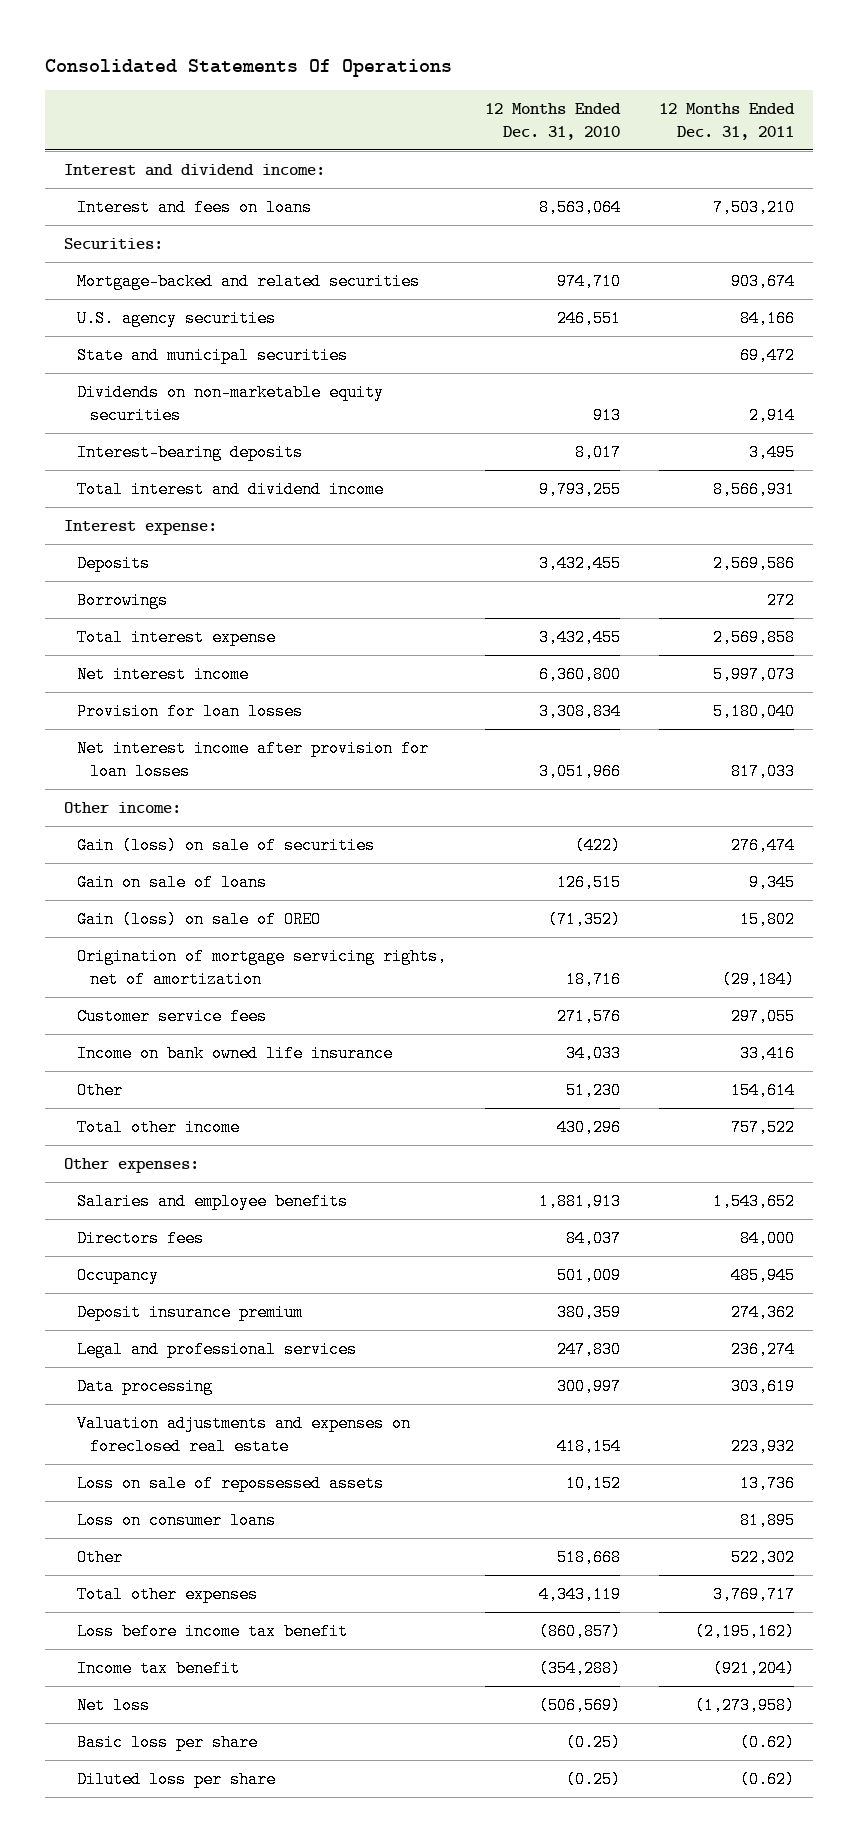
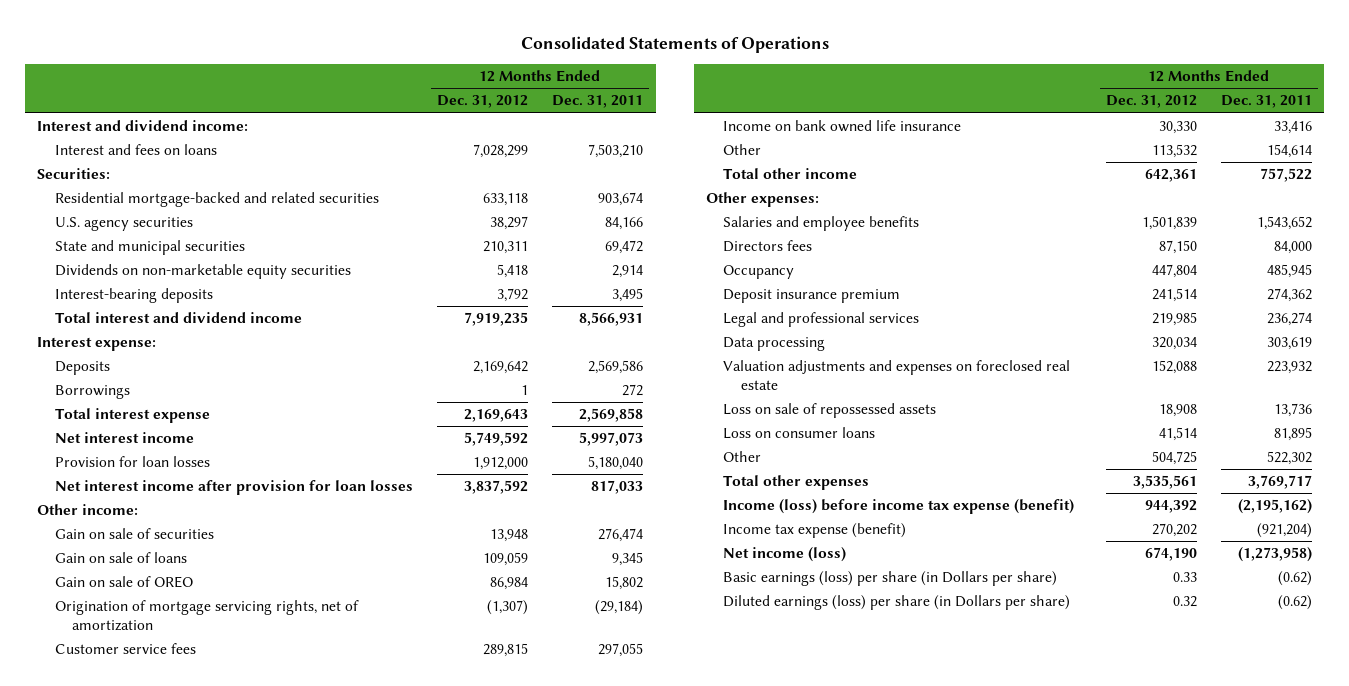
[44,59,452,78] Consolidated Statements Of Operations -> [520,35,829,53] Consolidated Statements of Operations
[484,102,621,140] 12 Months Ended Dec. 31, 2010 -> none
none -> [436,95,528,109] Dec. 31, 2012
[76,272,420,290] Mortgage-backed and related securities -> [54,192,379,208] Residential mortgage-backed and related securities
[76,836,375,854] Gain (loss) on sale of securities -> [54,528,214,540] Gain on sale of securities
[76,910,321,928] Gain (loss) on sale of OREO -> [54,576,193,589] Gain on sale of OREO
[76,1622,348,1640] Loss before income tax benefit -> [723,499,1075,515] Income (loss) before income tax expense (benefit)
[76,1659,240,1677] Income tax benefit -> [723,523,907,539] Income tax expense (benefit)
[76,1696,150,1714] Net loss -> [723,547,847,563] Net income (loss)
[76,1733,258,1751] Basic loss per share -> [723,571,1058,587] Basic earnings (loss) per share (in Dollars per share)
[76,1770,276,1788] Diluted loss per share -> [723,595,1071,611] Diluted earnings (loss) per share (in Dollars per share)

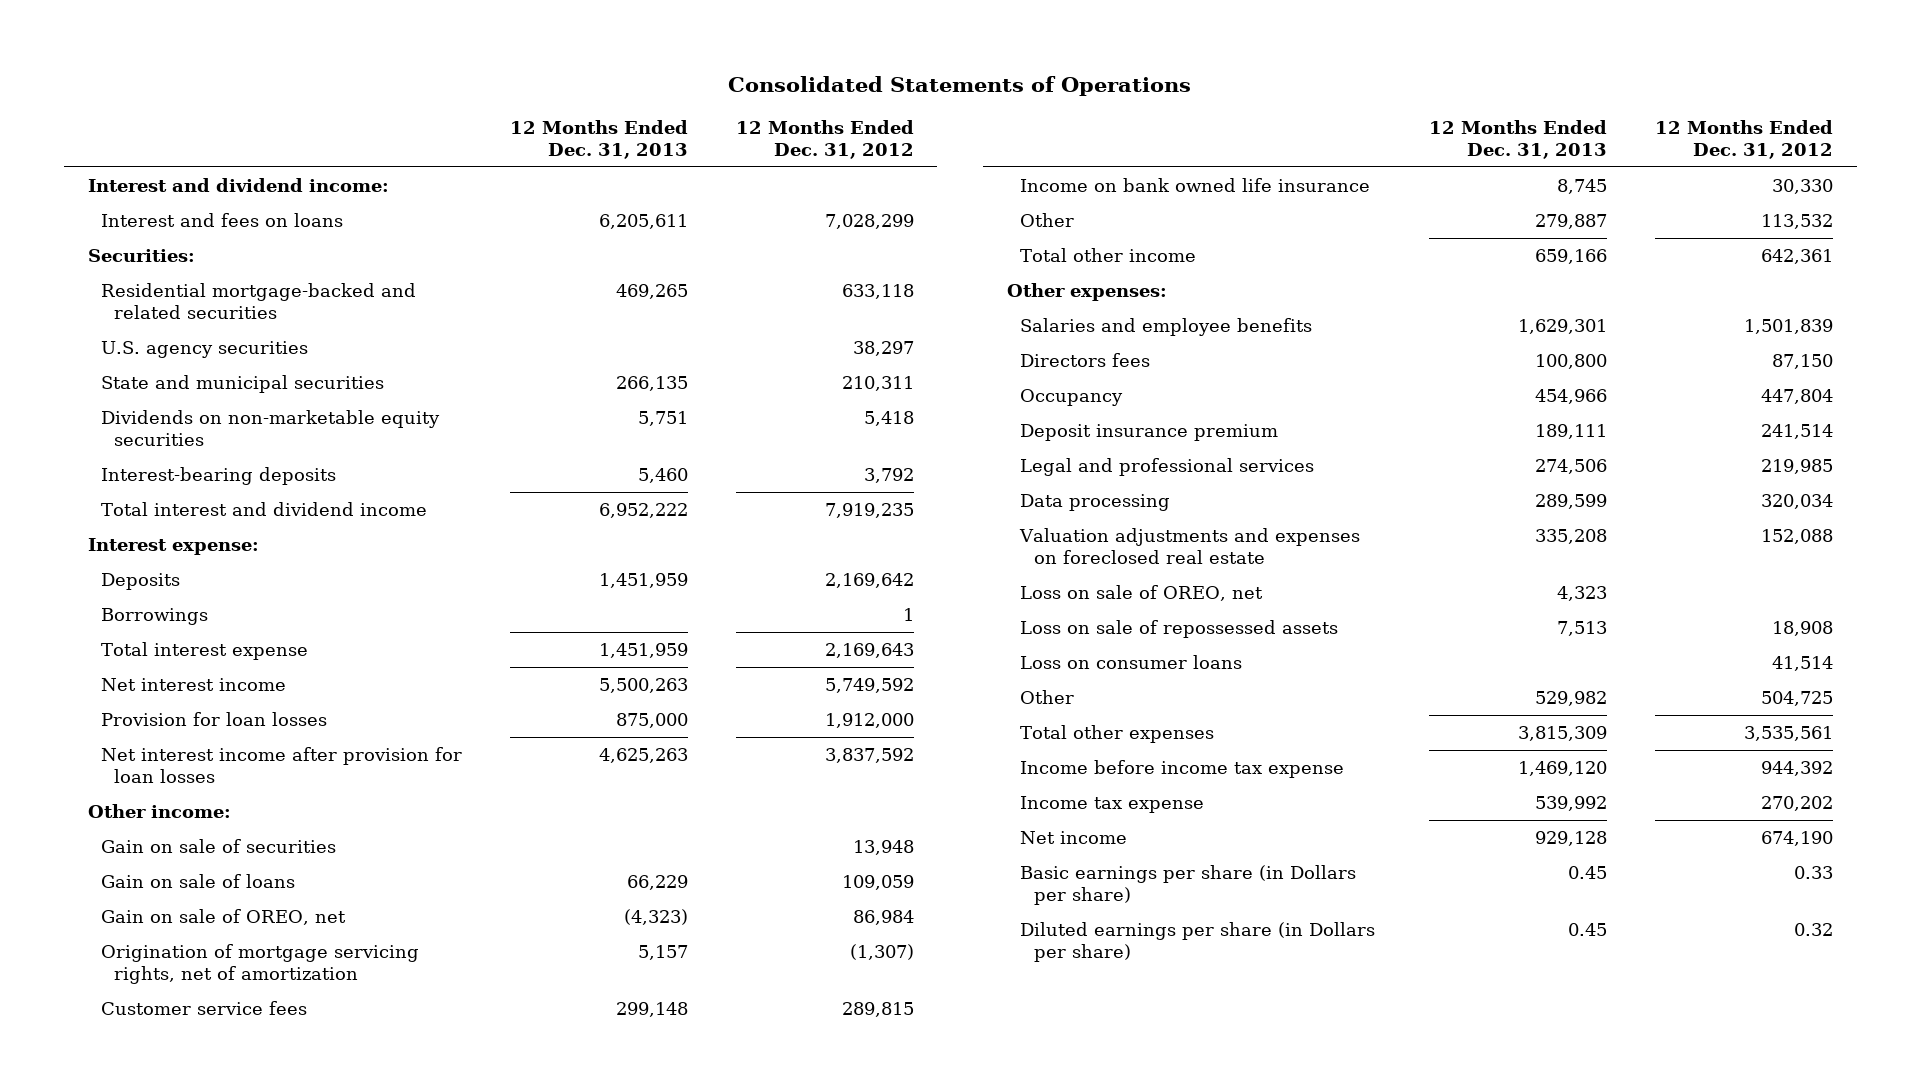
[552,95,644,109] Dec. 31, 2011 -> none
none -> [509,120,688,160] 12 Months Ended Dec. 31, 2013
[54,576,193,589] Gain on sale of OREO -> [100,909,346,926] Gain on sale of OREO, net
none -> [1020,585,1264,602] Loss on sale of OREO, net
[723,499,1075,515] Income (loss) before income tax expense (benefit) -> [1020,760,1345,779] Income before income tax expense
[723,523,907,539] Income tax expense (benefit) -> [1020,796,1205,814] Income tax expense
[723,547,847,563] Net income (loss) -> [1020,831,1128,845] Net income
[723,571,1058,587] Basic earnings (loss) per share (in Dollars per share) -> [1020,865,1357,905] Basic earnings per share (in Dollars per share)
[723,595,1071,611] Diluted earnings (loss) per share (in Dollars per share) -> [1020,922,1376,962] Diluted earnings per share (in Dollars per share)

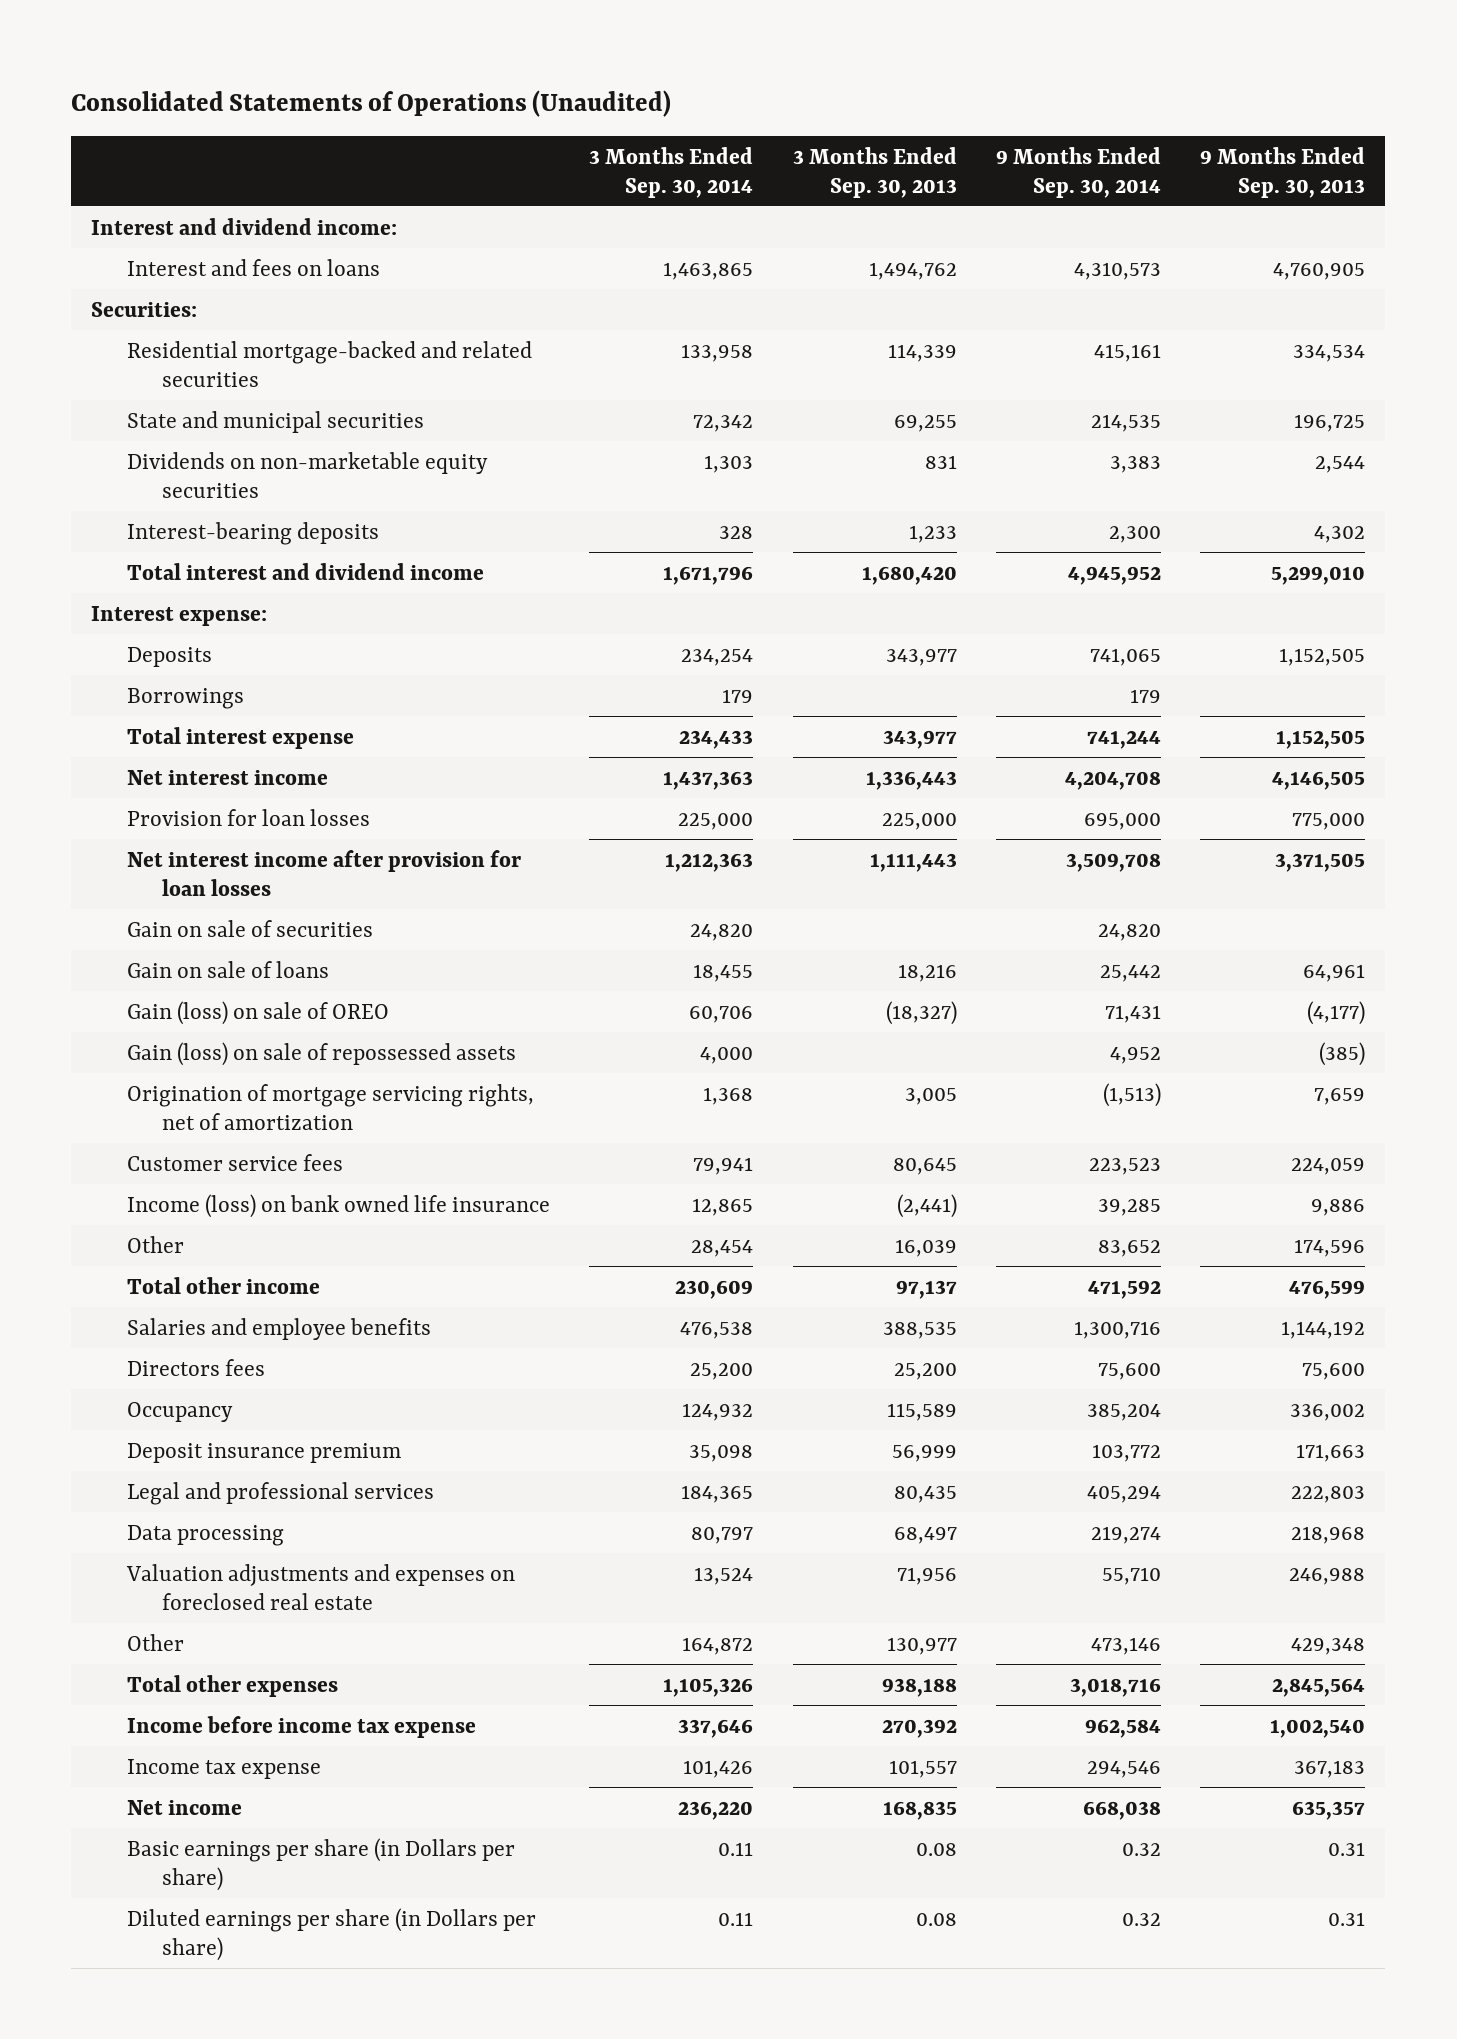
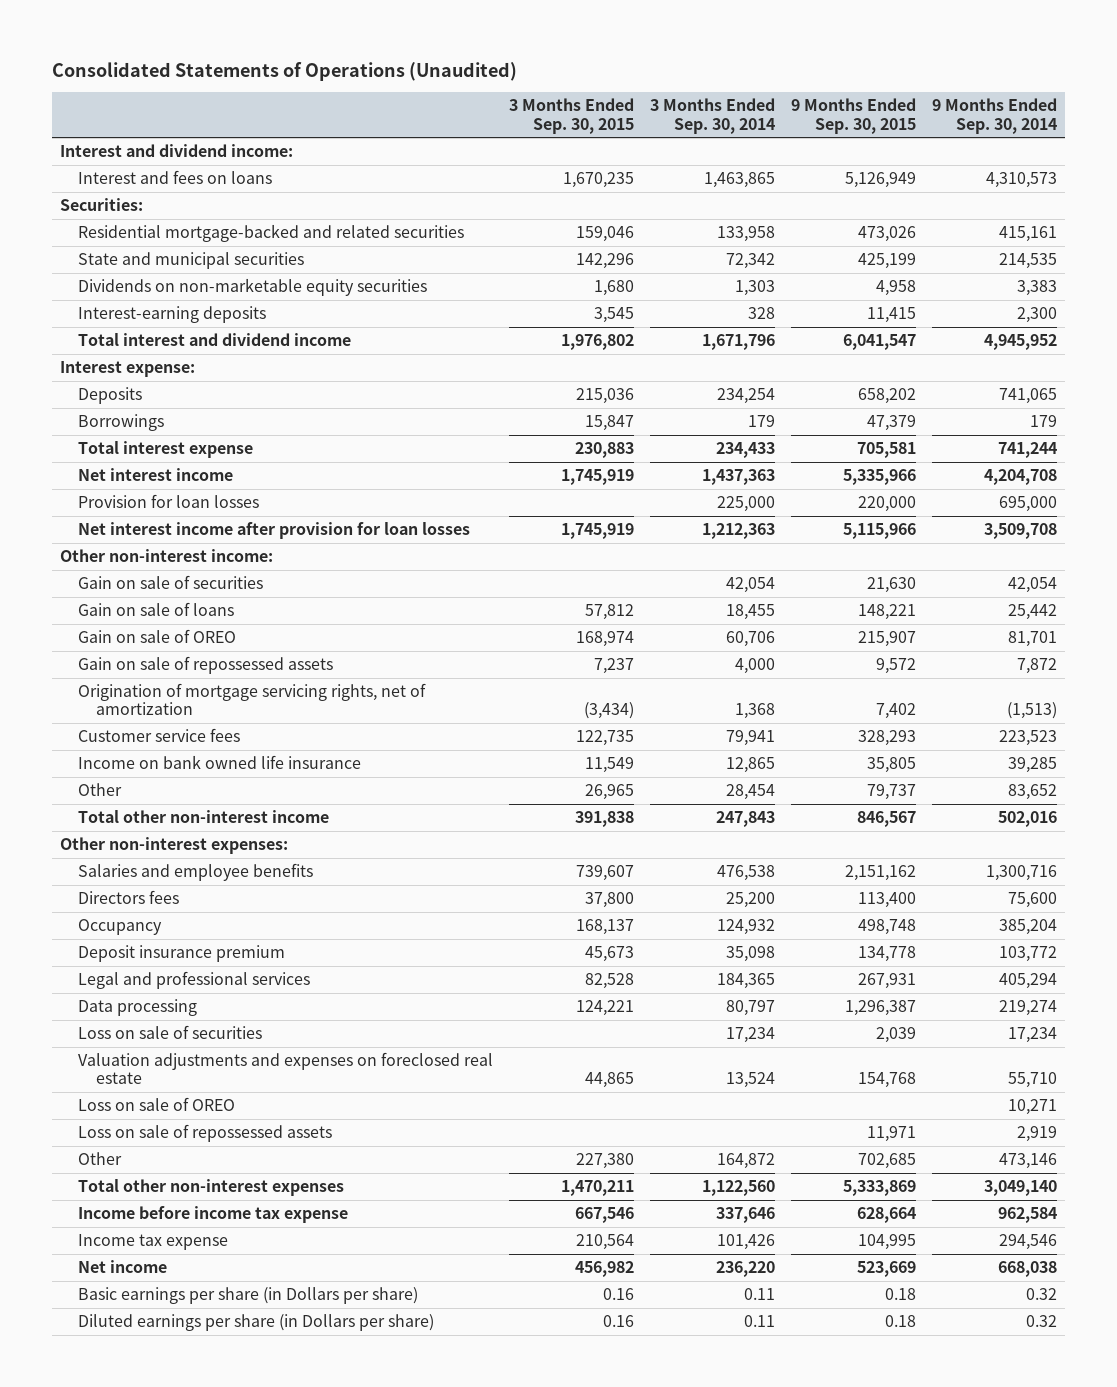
[792,146,957,198] 3 Months Ended Sep. 30, 2013 -> none
[1200,146,1366,198] 9 Months Ended Sep. 30, 2013 -> none
none -> [508,98,634,134] 3 Months Ended Sep. 30, 2015
none -> [790,98,916,134] 9 Months Ended Sep. 30, 2015
[126,521,379,545] Interest-bearing deposits -> [78,306,267,324] Interest-earning deposits
none -> [60,549,274,563] Other non-interest income:
[690,923,754,941] 24,820 -> [725,577,775,594] 42,054
[1097,923,1161,941] 24,820 -> [1007,577,1057,594] 42,054
[126,1000,389,1025] Gain (loss) on sale of OREO -> [78,629,237,644] Gain on sale of OREO
[1104,1004,1161,1023] 71,431 -> [1007,631,1057,648] 81,701
[126,1041,516,1066] Gain (loss) on sale of repossessed assets -> [78,656,334,675] Gain on sale of repossessed assets
[1109,1046,1161,1064] 4,952 -> [1016,658,1057,675] 7,872
[126,1193,550,1218] Income (loss) on bank owned life insurance -> [78,755,362,770] Income on bank owned life insurance
[126,1276,320,1294] Total other income -> [78,810,330,824] Total other non-interest income
[675,1279,754,1299] 230,609 -> [715,811,775,828] 247,843
[1087,1279,1161,1299] 471,592 -> [997,811,1057,828] 502,016
none -> [60,837,289,855] Other non-interest expenses:
none -> [78,1025,263,1040] Loss on sale of securities
none -> [78,1097,236,1112] Loss on sale of OREO
none -> [78,1124,333,1143] Loss on sale of repossessed assets
[126,1674,338,1697] Total other expenses -> [78,1179,345,1197] Total other non-interest expenses
[663,1677,754,1697] 1,105,326 -> [701,1180,775,1197] 1,122,560
[1069,1677,1161,1697] 3,018,716 -> [983,1180,1057,1197] 3,049,140

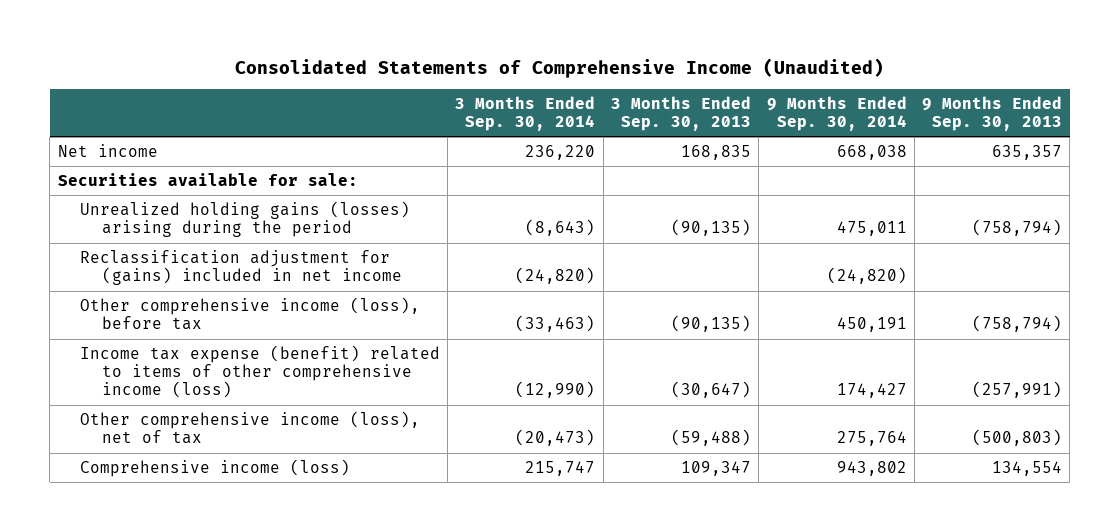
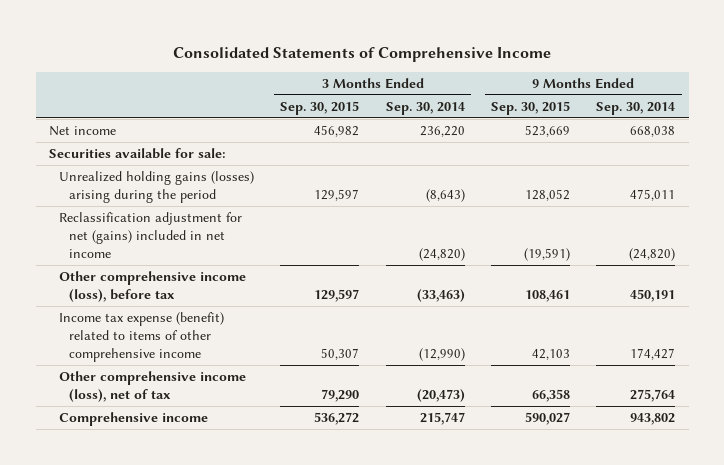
[234,57,884,78] Consolidated Statements of Comprehensive Income (Unaudited) -> [173,46,552,62] Consolidated Statements of Comprehensive Income
[610,95,751,132] 3 Months Ended Sep. 30, 2013 -> none
[922,95,1063,132] 9 Months Ended Sep. 30, 2013 -> none
none -> [280,101,360,116] Sep. 30, 2015
none -> [491,101,571,116] Sep. 30, 2015
[79,250,403,286] Reclassification adjustment for (gains) included in net income -> [59,212,243,259] Reclassification adjustment for net (gains) included in net income
[79,345,440,399] Income tax expense (benefit) related to items of other comprehensive income (loss) -> [59,312,225,363] Income tax expense (benefit) related to items of other comprehensive income
[79,459,350,478] Comprehensive income (loss) -> [59,412,209,427] Comprehensive income

